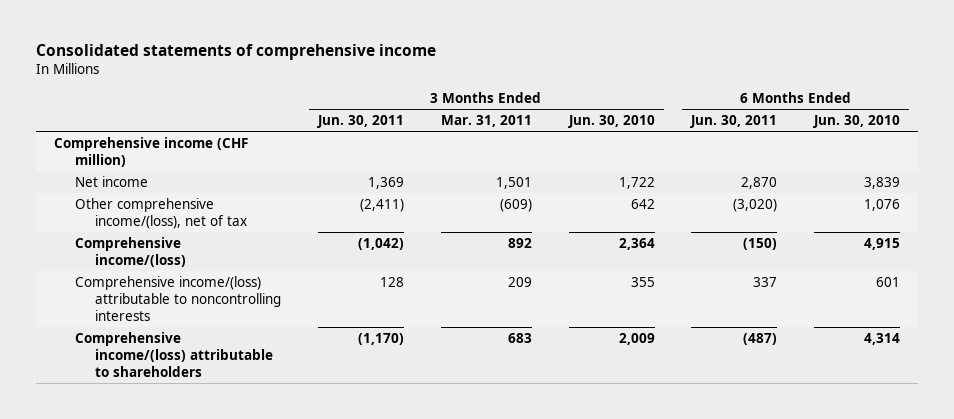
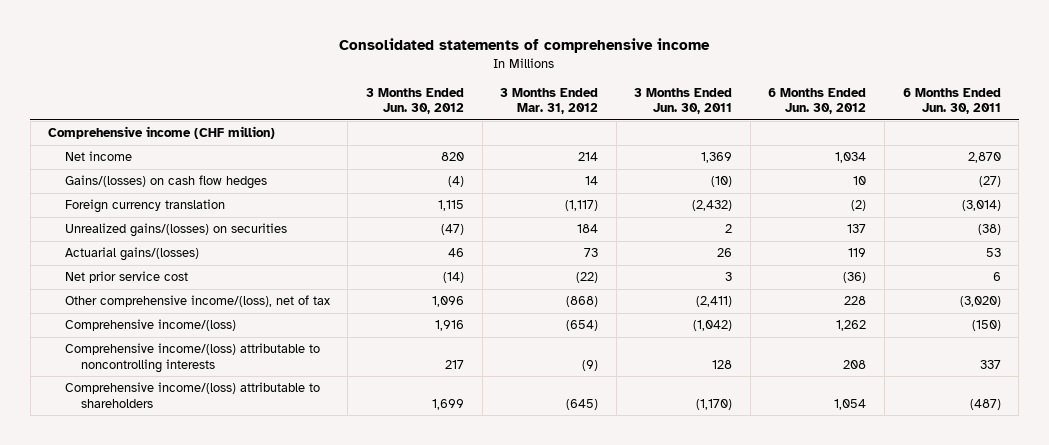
[440,115,532,128] Mar. 31, 2011 -> none
[567,115,655,129] Jun. 30, 2010 -> none
[813,115,901,129] Jun. 30, 2010 -> none
none -> [365,87,464,115] 3 Months Ended Jun. 30, 2012
none -> [500,87,599,115] 3 Months Ended Mar. 31, 2012
none -> [768,87,867,115] 6 Months Ended Jun. 30, 2012
none -> [64,175,267,190] Gains/(losses) on cash flow hedges
none -> [64,199,225,214] Foreign currency translation
none -> [64,223,287,238] Unrealized gains/(losses) on securities
none -> [64,247,199,262] Actuarial gains/(losses)
none -> [64,271,188,284] Net prior service cost

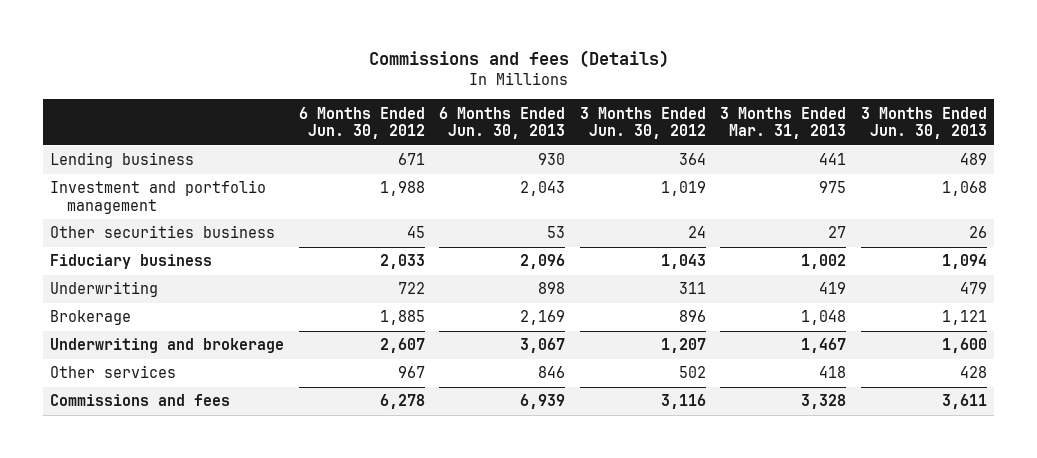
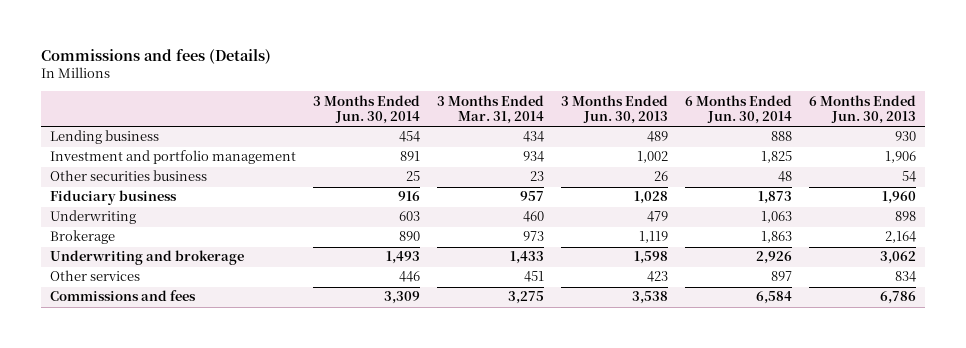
[298,106,425,139] 6 Months Ended Jun. 30, 2012 -> none
[579,106,706,139] 3 Months Ended Jun. 30, 2012 -> none
[720,106,847,139] 3 Months Ended Mar. 31, 2013 -> none
none -> [312,94,420,125] 3 Months Ended Jun. 30, 2014
none -> [436,94,544,125] 3 Months Ended Mar. 31, 2014
none -> [685,94,793,125] 6 Months Ended Jun. 30, 2014
[520,181,566,197] 2,043 -> [885,151,917,164] 1,906
[942,181,988,197] 1,068 -> [636,151,668,164] 1,002
[547,226,566,239] 53 -> [902,171,917,183] 54
[520,254,566,270] 2,096 -> [882,191,917,205] 1,960
[942,254,988,270] 1,094 -> [633,191,668,205] 1,028
[520,310,566,326] 2,169 -> [885,231,917,244] 2,164
[942,310,988,326] 1,121 -> [638,231,668,244] 1,119
[520,338,566,354] 3,067 -> [880,251,917,265] 3,062
[942,338,988,354] 1,600 -> [633,251,668,265] 1,598
[538,366,566,379] 846 -> [895,271,917,283] 834
[960,366,988,379] 428 -> [646,271,668,283] 423
[520,394,566,410] 6,939 -> [880,291,917,305] 6,786
[942,394,988,410] 3,611 -> [631,291,668,305] 3,538

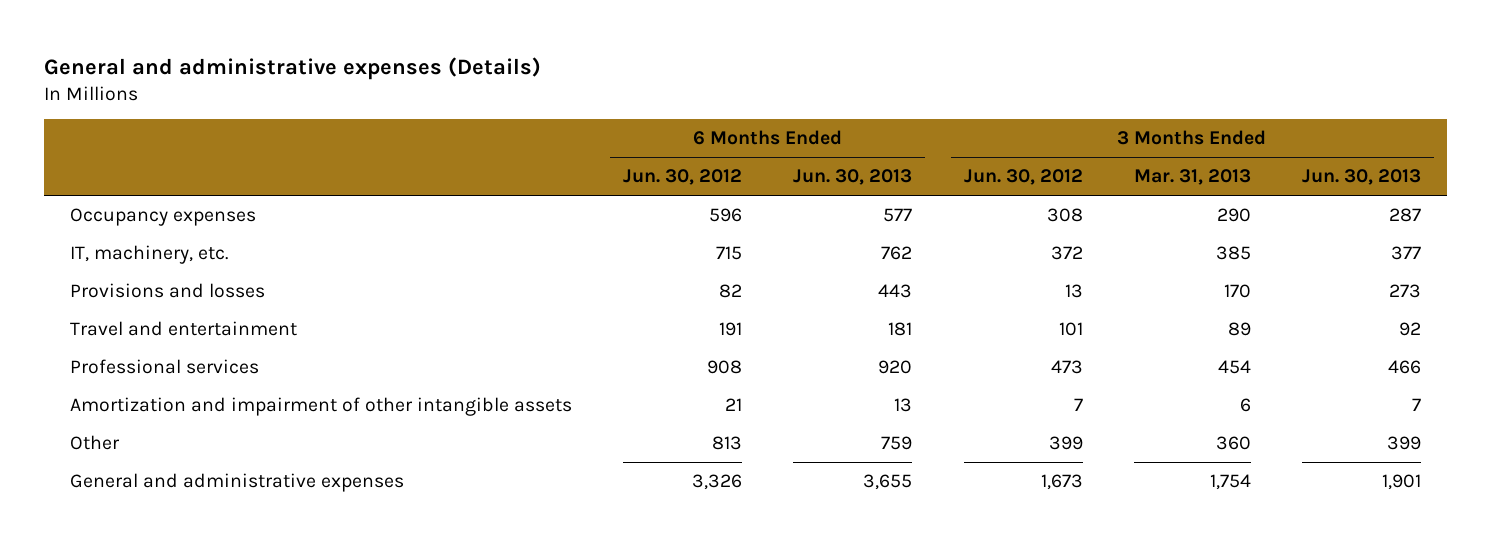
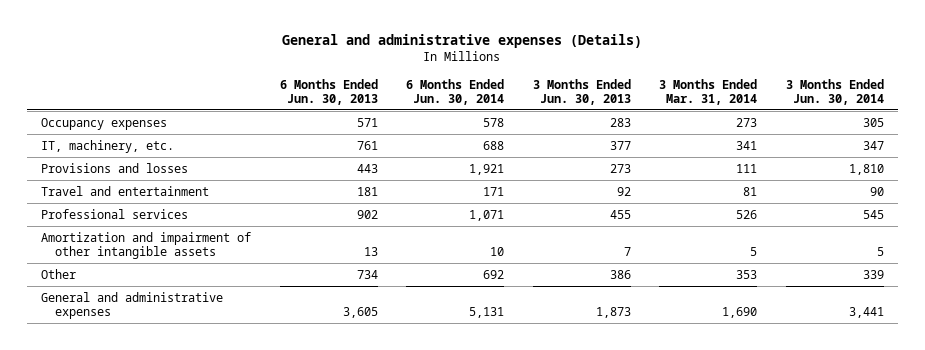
[622,169,742,186] Jun. 30, 2012 -> none
[963,169,1083,186] Jun. 30, 2012 -> none
[1133,169,1251,186] Mar. 31, 2013 -> none
none -> [406,78,505,105] 6 Months Ended Jun. 30, 2014
none -> [659,78,758,105] 3 Months Ended Mar. 31, 2014
none -> [786,78,885,105] 3 Months Ended Jun. 30, 2014
[883,208,913,223] 577 -> [356,117,378,127] 571
[1389,208,1422,223] 287 -> [609,117,631,127] 283
[881,246,913,261] 762 -> [356,140,378,150] 761
[878,360,913,375] 920 -> [356,209,378,219] 902
[1388,360,1422,375] 466 -> [609,209,631,219] 455
[881,436,913,451] 759 -> [356,269,378,279] 734
[1387,436,1422,451] 399 -> [609,269,631,279] 386
[863,474,913,491] 3,655 -> [342,306,378,318] 3,605
[1382,474,1422,491] 1,901 -> [595,306,631,318] 1,873

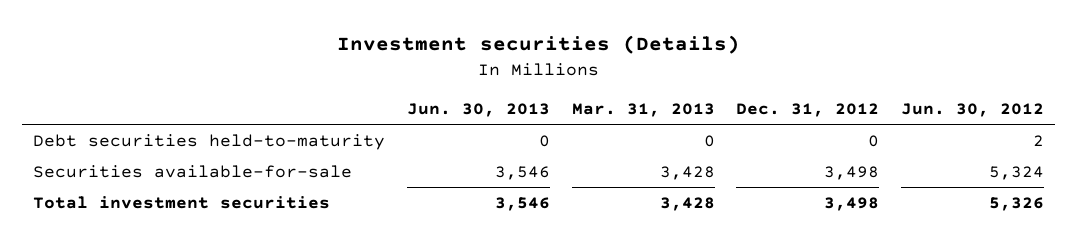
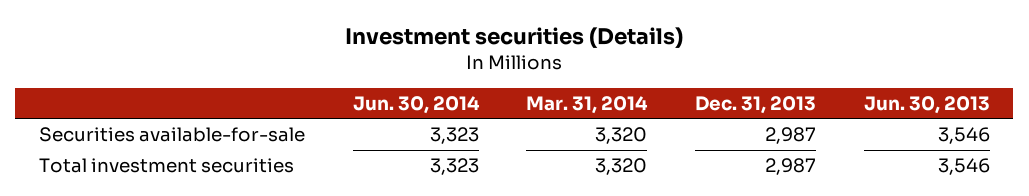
[571,103,715,118] Mar. 31, 2013 -> none
[736,103,880,118] Dec. 31, 2012 -> none
[901,103,1045,118] Jun. 30, 2012 -> none
none -> [352,95,480,114] Jun. 30, 2014
none -> [526,95,649,114] Mar. 31, 2014
none -> [694,95,816,114] Dec. 31, 2013
[33,133,386,150] Debt securities held-to-maturity -> none

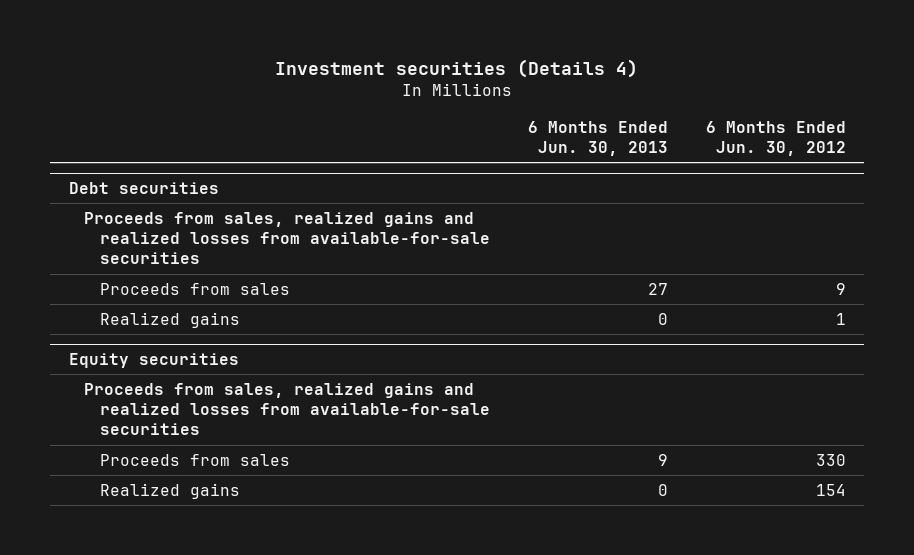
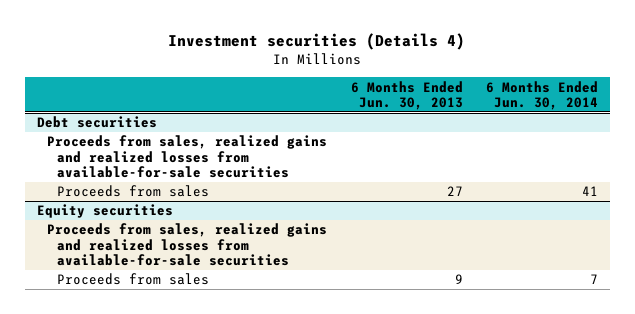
[705,120,846,156] 6 Months Ended Jun. 30, 2012 -> none
none -> [485,80,598,110] 6 Months Ended Jun. 30, 2014
[99,311,240,328] Realized gains -> none
[99,482,240,499] Realized gains -> none

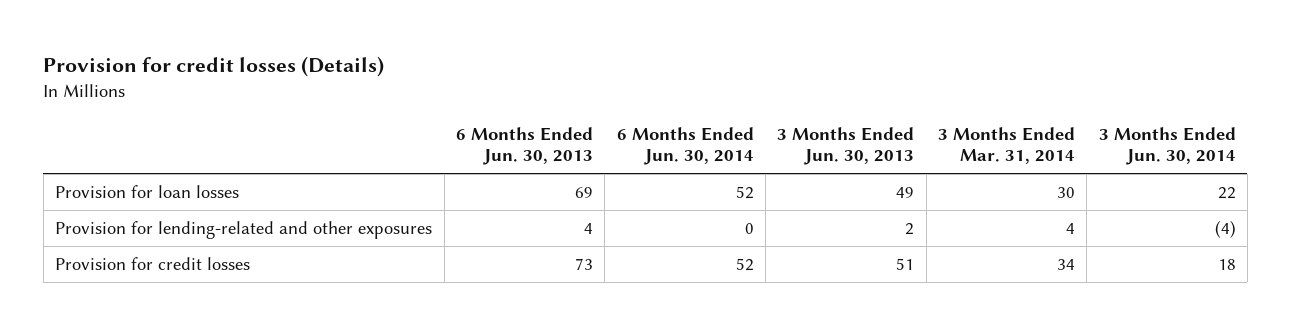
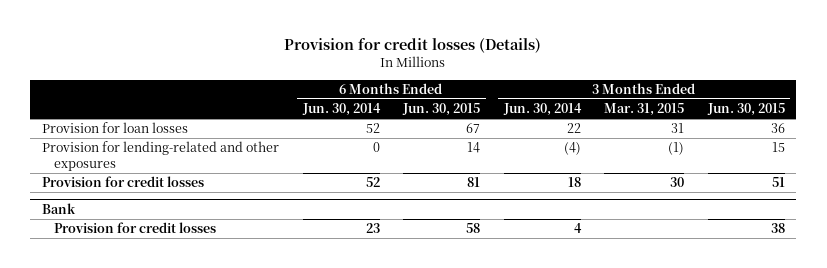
[455,126,593,166] 6 Months Ended Jun. 30, 2013 -> none
[777,126,915,166] 3 Months Ended Jun. 30, 2013 -> none
[937,126,1075,165] 3 Months Ended Mar. 31, 2014 -> none
none -> [402,103,481,117] Jun. 30, 2015
none -> [604,103,685,117] Mar. 31, 2015
none -> [706,103,785,117] Jun. 30, 2015
none -> [42,203,77,215] Bank
none -> [54,222,217,234] Provision for credit losses

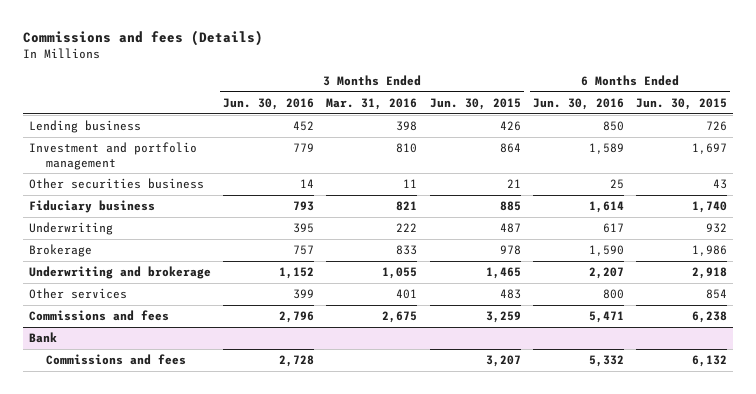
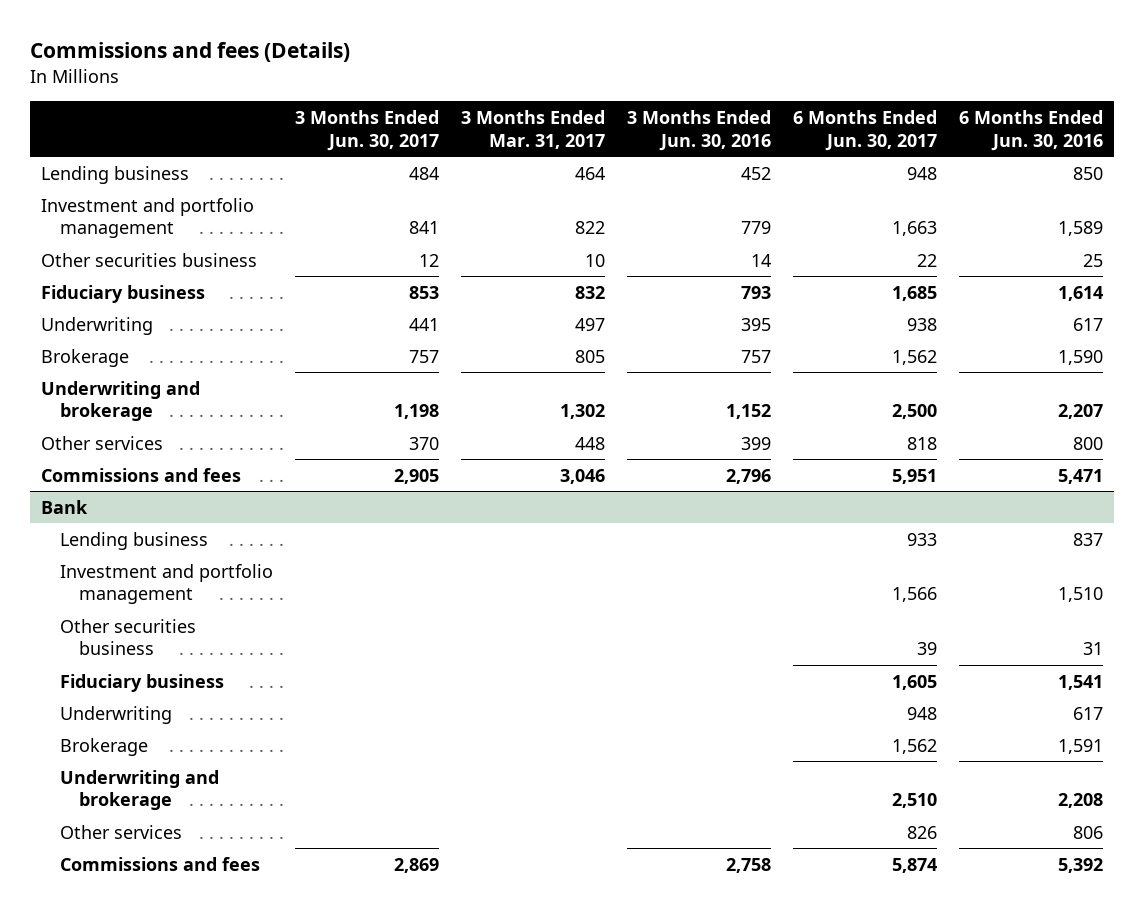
[326,97,418,110] Mar. 31, 2016 -> none
[429,97,521,110] Jun. 30, 2015 -> none
[635,97,727,110] Jun. 30, 2015 -> none
none -> [294,109,439,151] 3 Months Ended Jun. 30, 2017
none -> [460,109,605,149] 3 Months Ended Mar. 31, 2017
none -> [792,109,937,151] 6 Months Ended Jun. 30, 2017
none -> [59,531,208,550] Lending business
none -> [59,563,273,605] Investment and portfolio management
none -> [59,618,196,656] Other securities business
none -> [59,673,224,692] Fiduciary business
none -> [59,705,172,724] Underwriting
none -> [59,737,148,756] Brokerage
none -> [59,769,219,811] Underwriting and brokerage
none -> [59,824,182,839] Other services
[279,355,315,368] 2,728 -> [725,857,771,873] 2,758
[588,355,624,368] 5,332 -> [1057,857,1103,873] 5,392

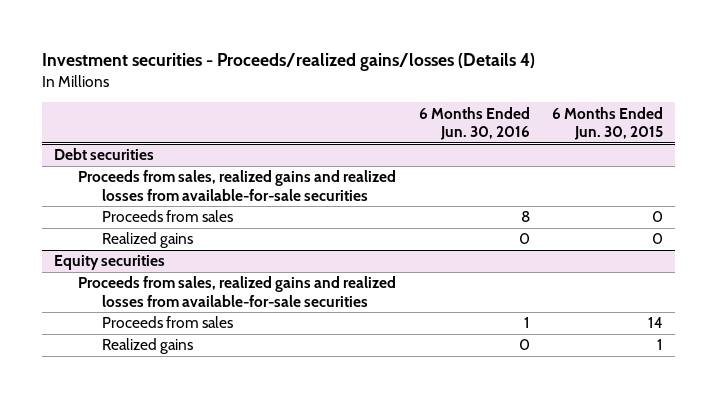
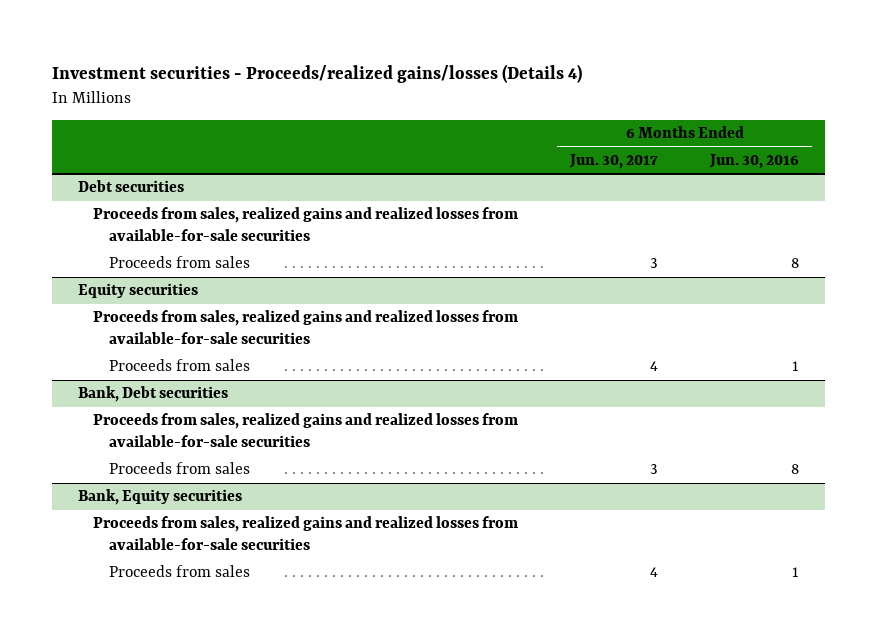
[552,106,664,140] 6 Months Ended Jun. 30, 2015 -> none
none -> [569,153,659,169] Jun. 30, 2017
[101,232,193,249] Realized gains -> none
[101,338,193,355] Realized gains -> none
none -> [78,386,229,403] Bank, Debt securities
none -> [93,413,519,448] Proceeds from sales, realized gains and realized losses from available-for-sale securities
none -> [108,462,250,475] Proceeds from sales
none -> [78,489,243,506] Bank, Equity securities
none -> [93,516,519,551] Proceeds from sales, realized gains and realized losses from available-for-sale securities
none -> [108,565,250,578] Proceeds from sales

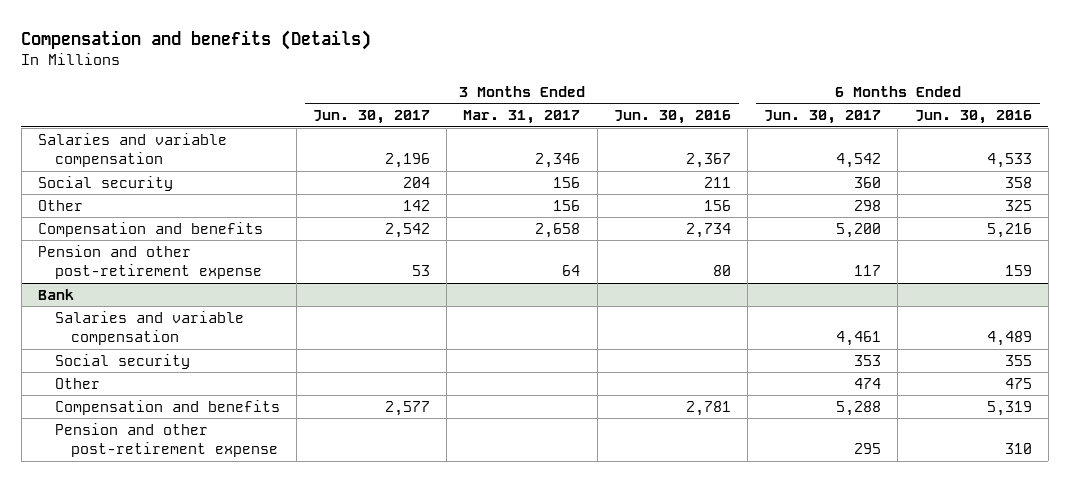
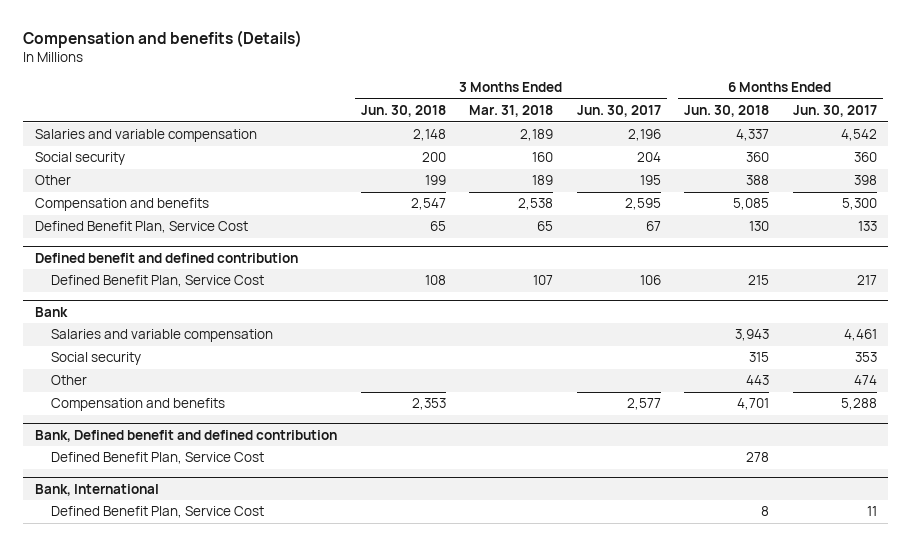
[463,110,581,125] Mar. 31, 2017 -> none
[613,110,731,125] Jun. 30, 2016 -> none
[914,110,1032,125] Jun. 30, 2016 -> none
none -> [360,105,446,118] Jun. 30, 2018
none -> [469,105,554,118] Mar. 31, 2018
none -> [684,105,770,118] Jun. 30, 2018
[38,244,262,280] Pension and other post-retirement expense -> none
[403,199,431,211] 142 -> [639,175,661,186] 195
[854,199,882,211] 298 -> [853,175,877,186] 398
[385,222,431,238] 2,542 -> [624,198,661,211] 2,595
[836,222,882,238] 5,200 -> [841,198,877,211] 5,300
none -> [35,221,249,234] Defined Benefit Plan, Service Cost
none -> [35,252,299,263] Defined benefit and defined contribution
none -> [50,275,264,288] Defined Benefit Plan, Service Cost
[54,422,279,458] Pension and other post-retirement expense -> none
none -> [35,429,338,442] Bank, Defined benefit and defined contribution
none -> [50,452,264,465] Defined Benefit Plan, Service Cost
none -> [35,483,160,496] Bank, International
none -> [50,506,264,519] Defined Benefit Plan, Service Cost

